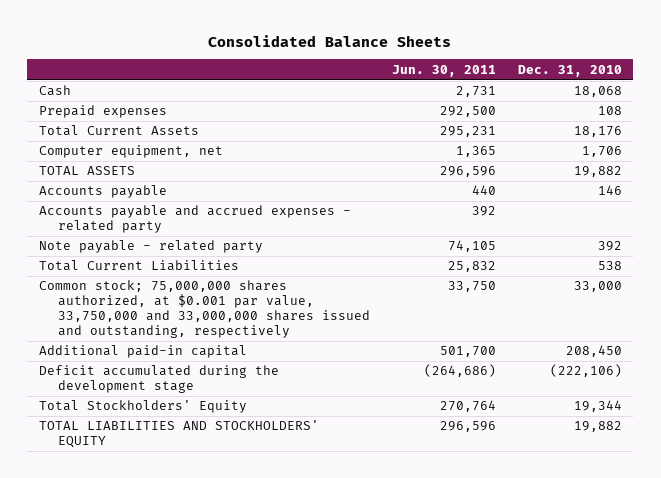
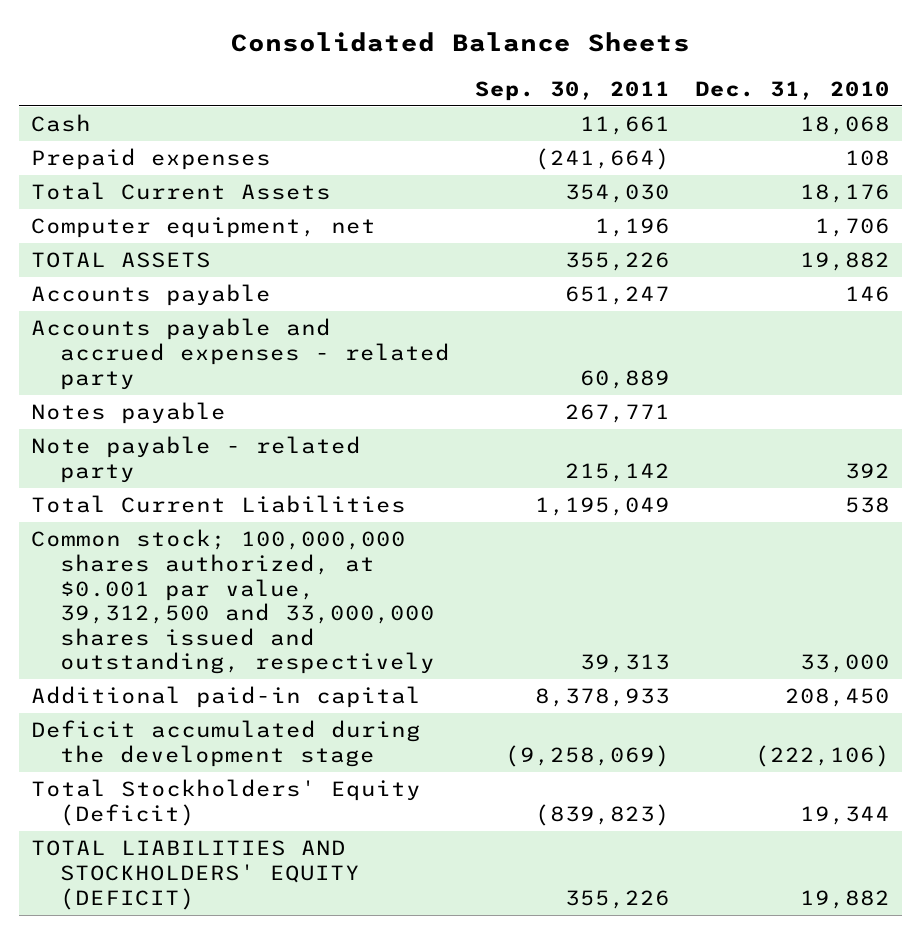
[391,64,496,77] Jun. 30, 2011 -> none
none -> [475,80,671,101] Sep. 30, 2011
none -> [31,402,227,425] Notes payable
[38,280,370,338] Common stock; 75,000,000 shares authorized, at $0.001 par value, 33,750,000 and 33,000,000 shares issued and outstanding, respectively -> [31,529,436,675] Common stock; 100,000,000 shares authorized, at $0.001 par value, 39,312,500 and 33,000,000 shares issued and outstanding, respectively
[38,400,247,414] Total Stockholders' Equity -> [31,779,422,826] Total Stockholders' Equity (Deficit)
[38,420,319,449] TOTAL LIABILITIES AND STOCKHOLDERS' EQUITY -> [31,840,361,910] TOTAL LIABILITIES AND STOCKHOLDERS' EQUITY (DEFICIT)

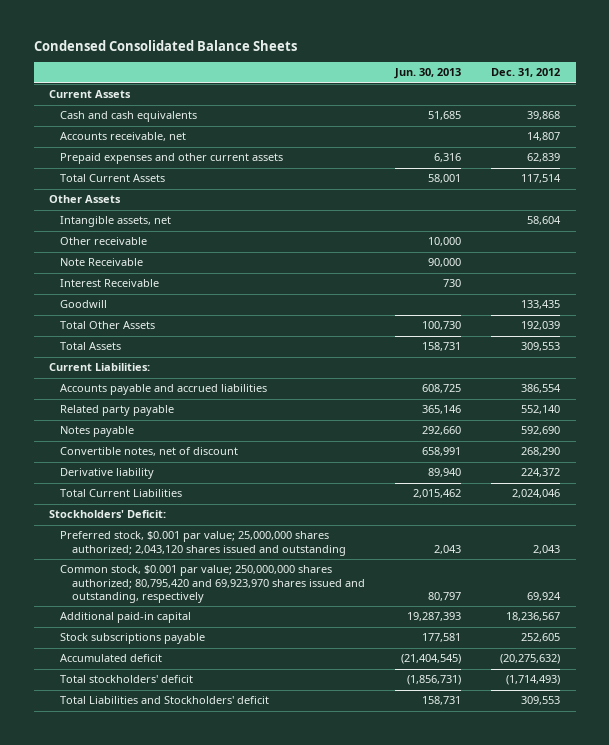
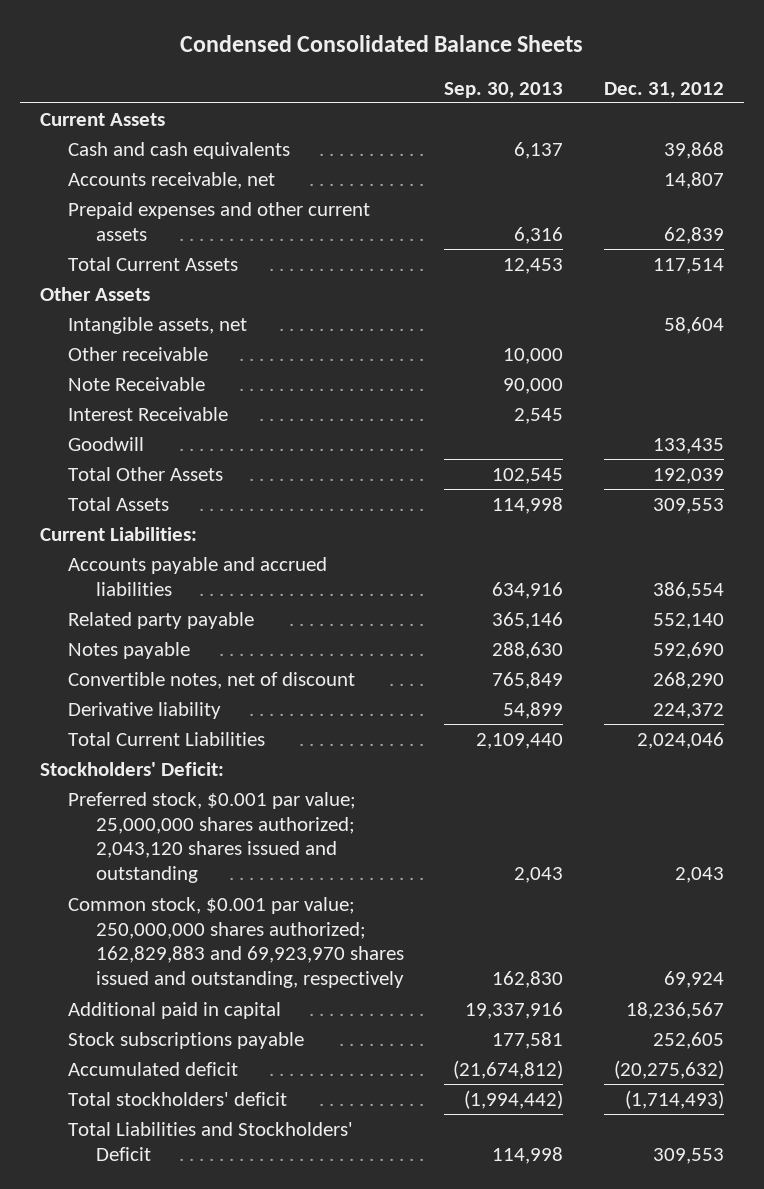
[394,68,462,80] Jun. 30, 2013 -> none
none -> [444,81,564,98] Sep. 30, 2013
[60,565,366,604] Common stock, $0.001 par value; 250,000,000 shares authorized; 80,795,420 and 69,923,970 shares issued and outstanding, respectively -> [67,896,404,989] Common stock, $0.001 par value; 250,000,000 shares authorized; 162,829,883 and 69,923,970 shares issued and outstanding, respectively
[60,612,192,624] Additional paid-in capital -> [67,1001,281,1019] Additional paid in capital
[60,696,270,705] Total Liabilities and Stockholders' deficit -> [67,1121,353,1161] Total Liabilities and Stockholders' Deficit

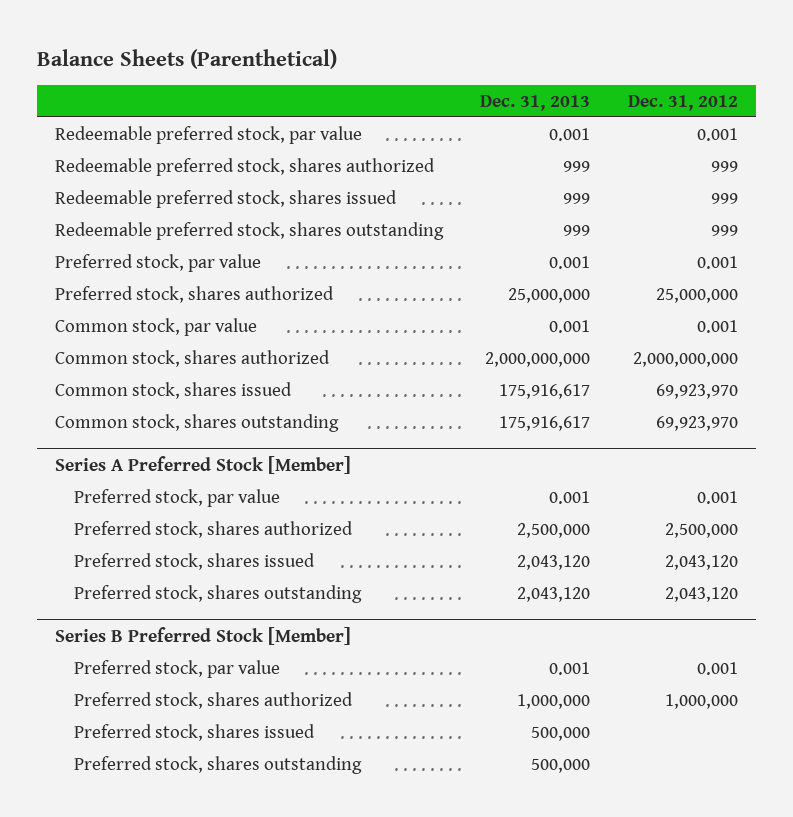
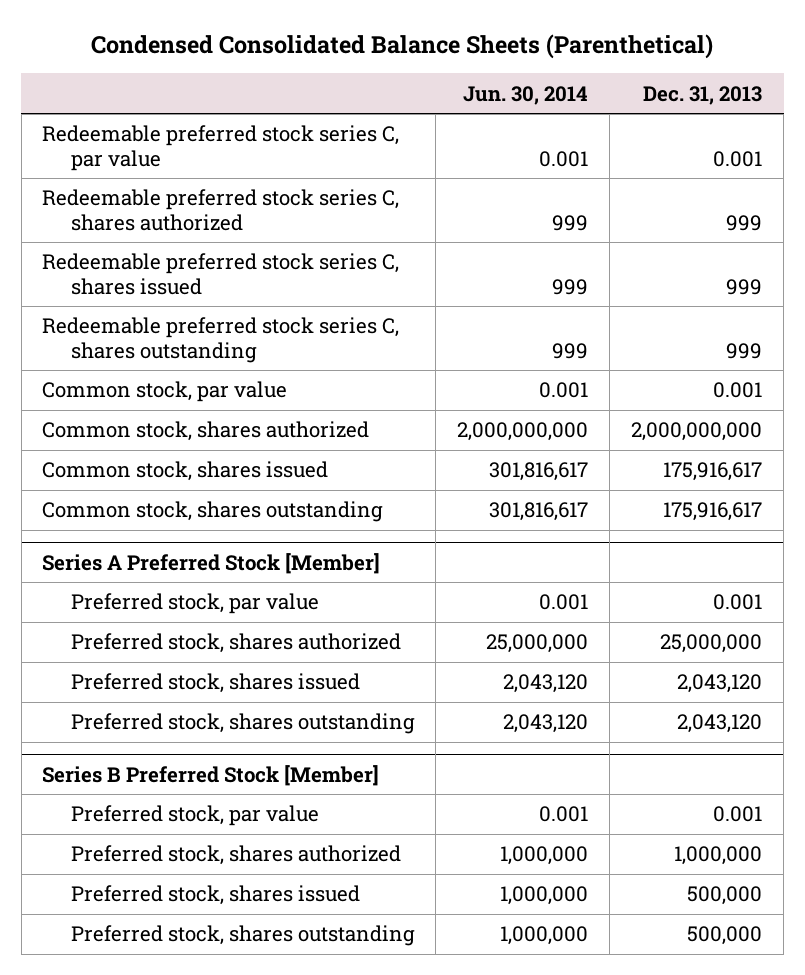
[36,49,337,70] Balance Sheets (Parenthetical) -> [91,33,714,59] Condensed Consolidated Balance Sheets (Parenthetical)
[627,94,738,111] Dec. 31, 2012 -> none
none -> [463,85,589,105] Jun. 30, 2014
[55,253,262,272] Preferred stock, par value -> none
[55,285,335,303] Preferred stock, shares authorized -> none
[55,125,363,144] Redeemable preferred stock, par value -> [42,125,400,171] Redeemable preferred stock series C, par value
[55,157,436,176] Redeemable preferred stock, shares authorized -> [42,189,400,231] Redeemable preferred stock series C, shares authorized
[55,189,398,208] Redeemable preferred stock, shares issued -> [42,253,400,295] Redeemable preferred stock series C, shares issued
[55,221,445,240] Redeemable preferred stock, shares outstanding -> [42,317,400,363] Redeemable preferred stock series C, shares outstanding
[517,522,591,538] 2,500,000 -> [660,634,763,654] 25,000,000

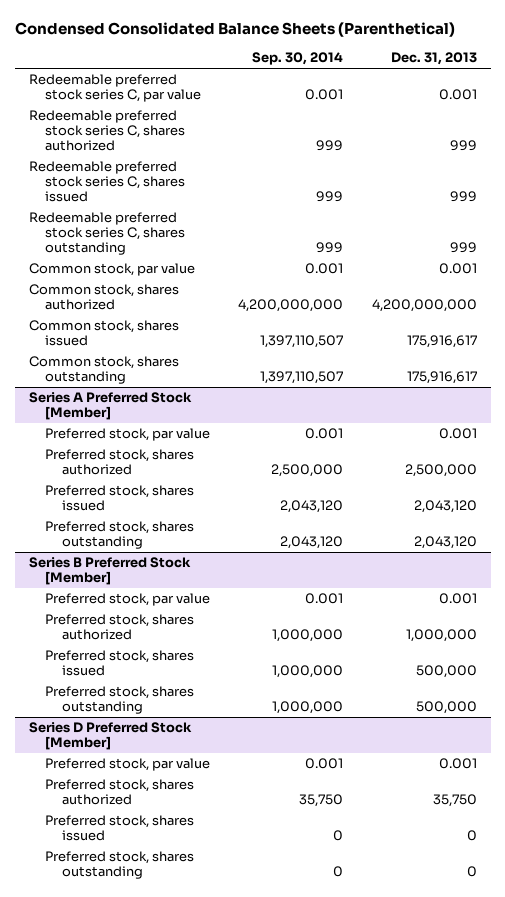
[463,85,589,105] Jun. 30, 2014 -> none
none -> [252,52,344,66] Sep. 30, 2014
[631,422,763,442] 2,000,000,000 -> [371,299,477,313] 4,200,000,000
[660,634,763,654] 25,000,000 -> [404,464,477,478] 2,500,000
none -> [28,722,192,751] Series D Preferred Stock [Member]
none -> [45,758,211,772] Preferred stock, par value
none -> [45,779,195,806] Preferred stock, shares authorized
none -> [45,815,195,842] Preferred stock, shares issued
none -> [45,851,195,880] Preferred stock, shares outstanding

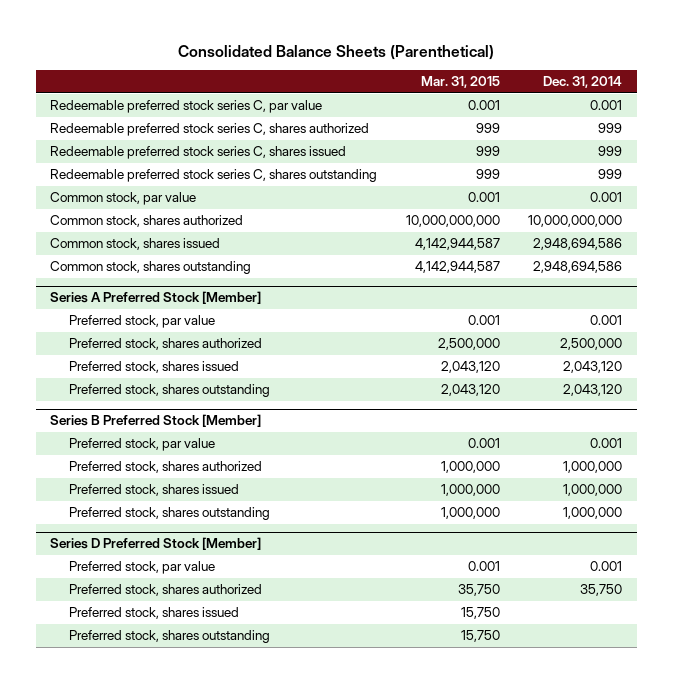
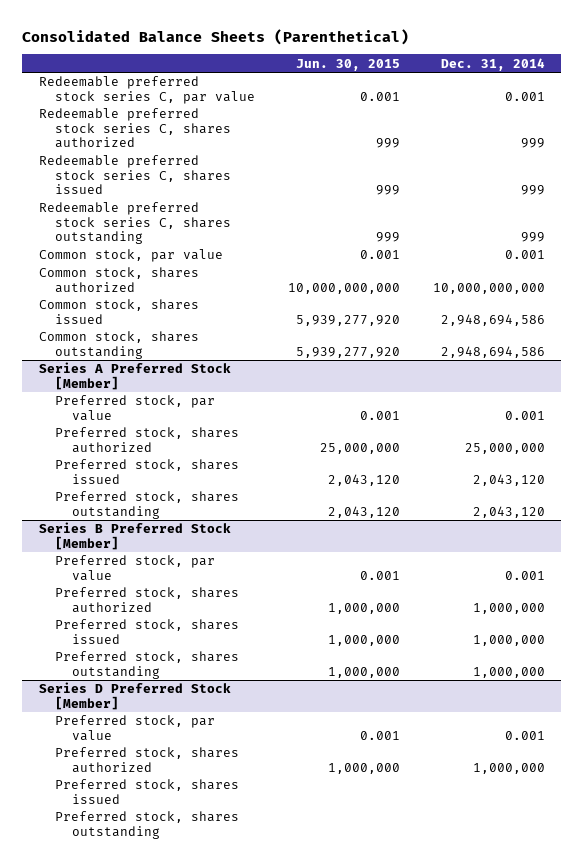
[420,76,500,89] Mar. 31, 2015 -> none
none -> [296,58,401,71] Jun. 30, 2015
[560,338,623,351] 2,500,000 -> [464,442,545,454] 25,000,000
[580,584,623,597] 35,750 -> [472,762,545,774] 1,000,000

